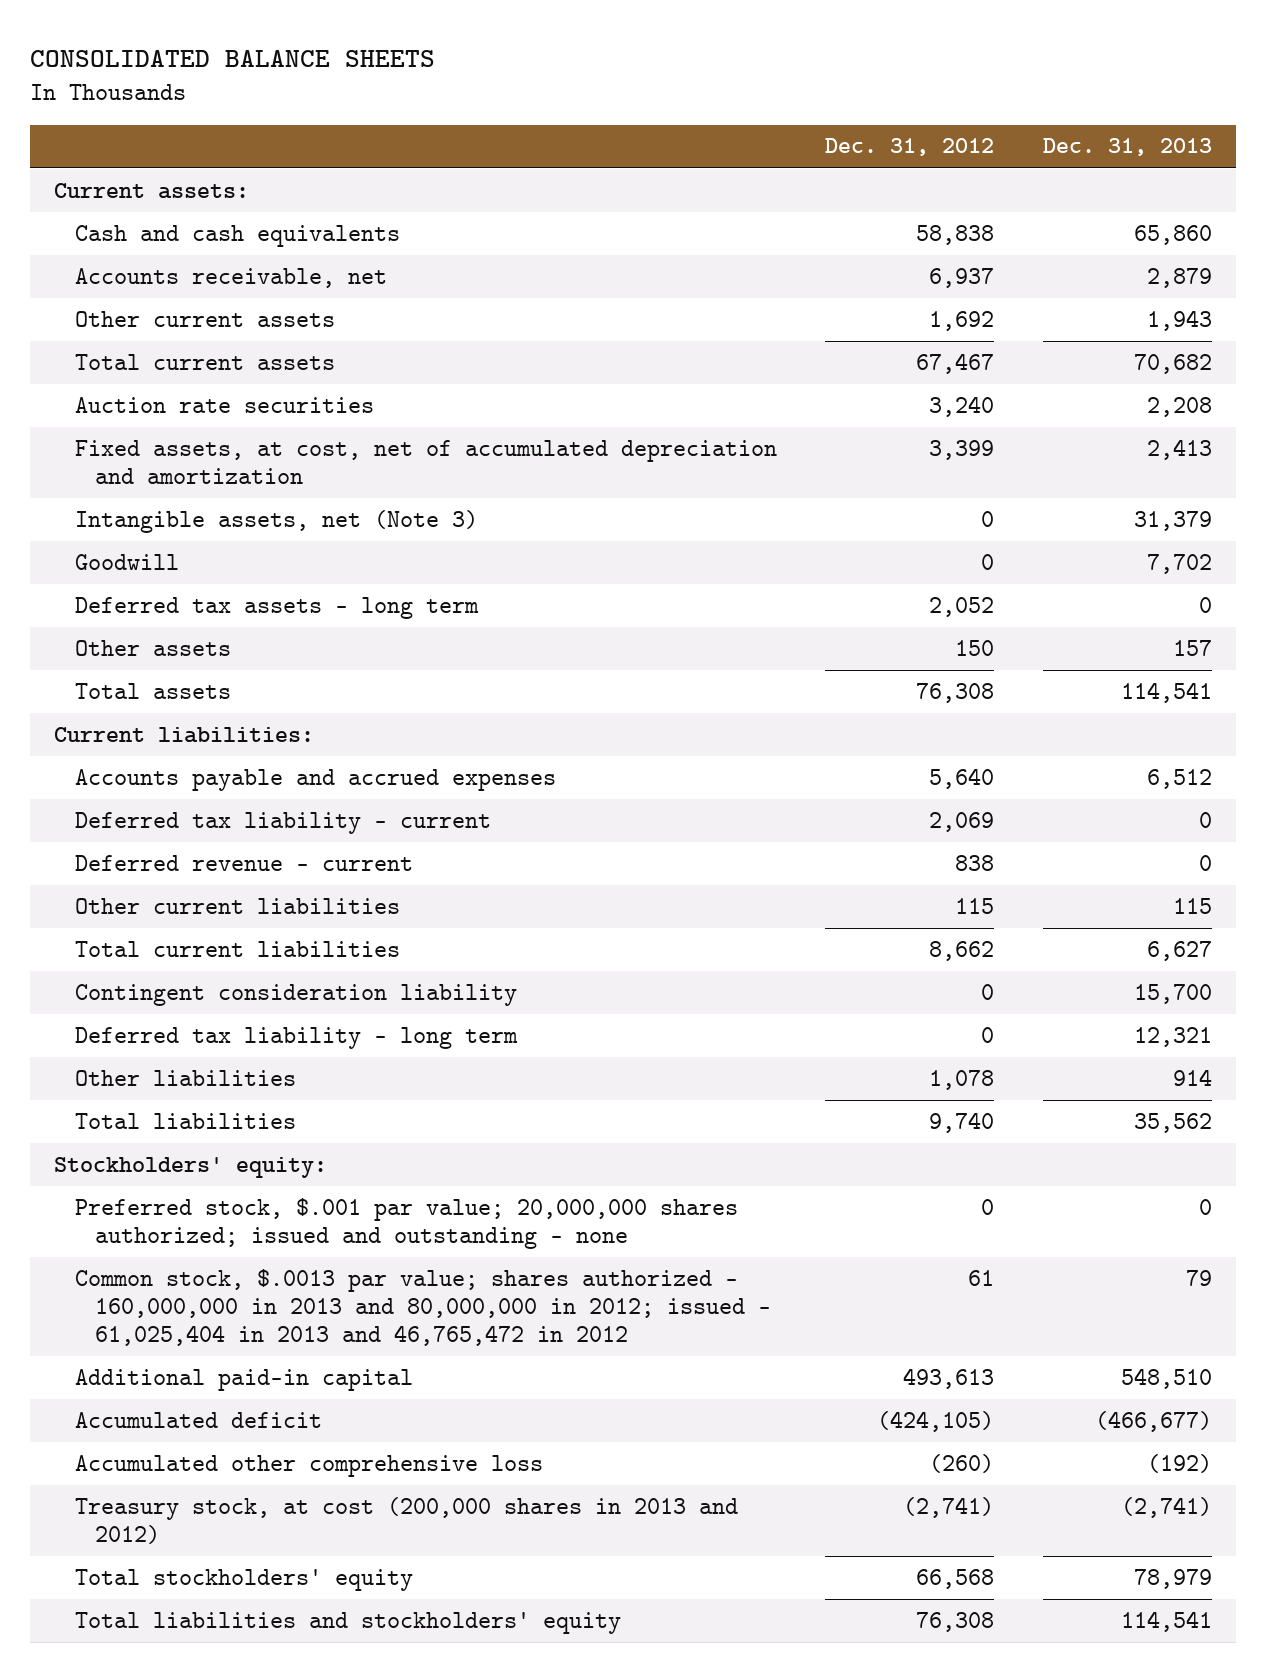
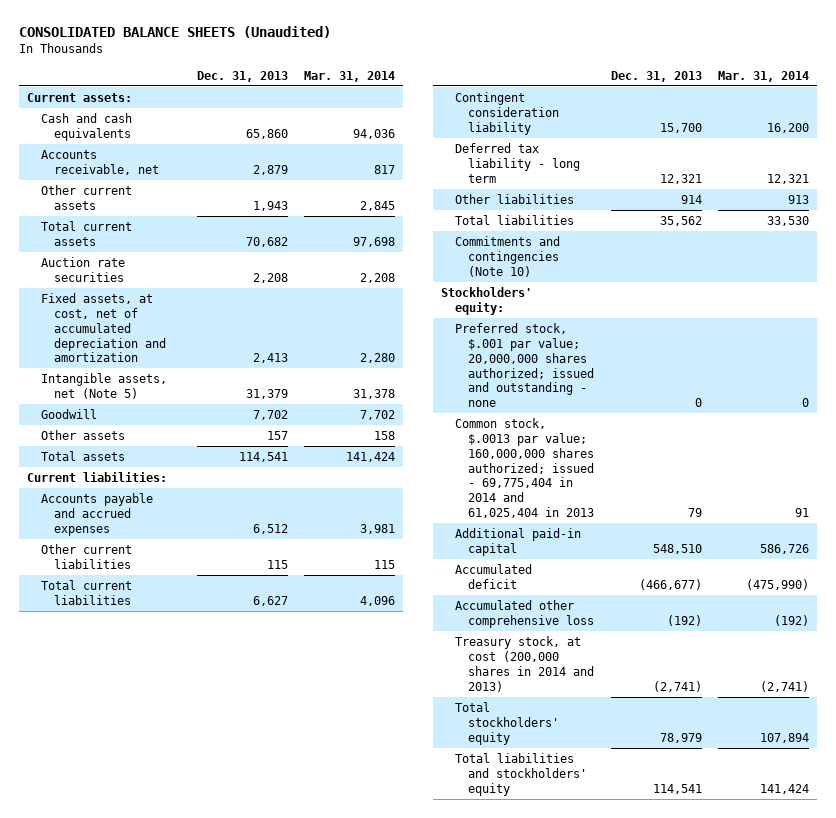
[29,50,435,68] CONSOLIDATED BALANCE SHEETS -> [18,26,331,39] CONSOLIDATED BALANCE SHEETS (Unaudited)
[825,138,995,157] Dec. 31, 2012 -> none
none -> [303,70,395,82] Mar. 31, 2014
[74,509,478,533] Intangible assets, net (Note 3) -> [40,372,167,399] Intangible assets, net (Note 5)
[74,596,479,619] Deferred tax assets - long term -> none
[74,811,491,834] Deferred tax liability - current -> none
[74,854,413,871] Deferred revenue - current -> none
none -> [454,235,560,277] Commitments and contingencies (Note 10)
[74,1268,772,1347] Common stock, $.0013 par value; shares authorized - 160,000,000 in 2013 and 80,000,000 in 2012; issued - 61,025,404 in 2013 and 46,765,472 in 2012 -> [454,417,595,519] Common stock, $.0013 par value; 160,000,000 shares authorized; issued - 69,775,404 in 2014 and 61,025,404 in 2013
[74,1496,738,1544] Treasury stock, at cost (200,000 shares in 2013 and 2012) -> [454,635,595,692] Treasury stock, at cost (200,000 shares in 2014 and 2013)

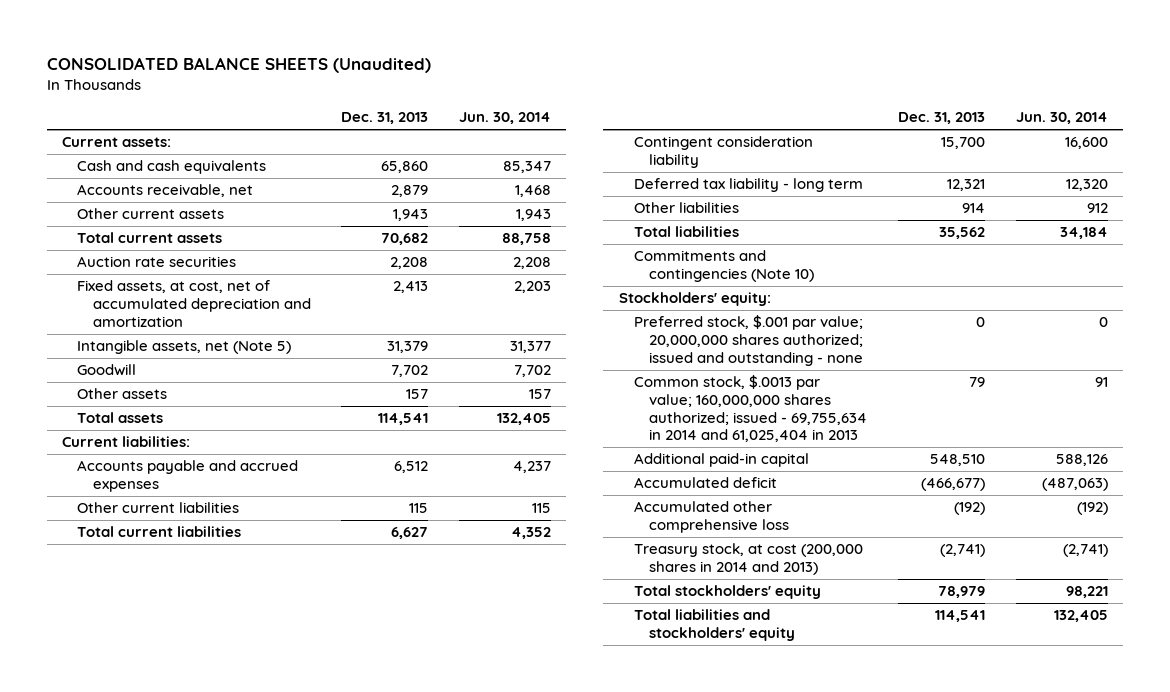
[303,70,395,82] Mar. 31, 2014 -> none
none -> [458,112,551,125] Jun. 30, 2014
[454,417,595,519] Common stock, $.0013 par value; 160,000,000 shares authorized; issued - 69,775,404 in 2014 and 61,025,404 in 2013 -> [634,375,868,443] Common stock, $.0013 par value; 160,000,000 shares authorized; issued - 69,755,634 in 2014 and 61,025,404 in 2013

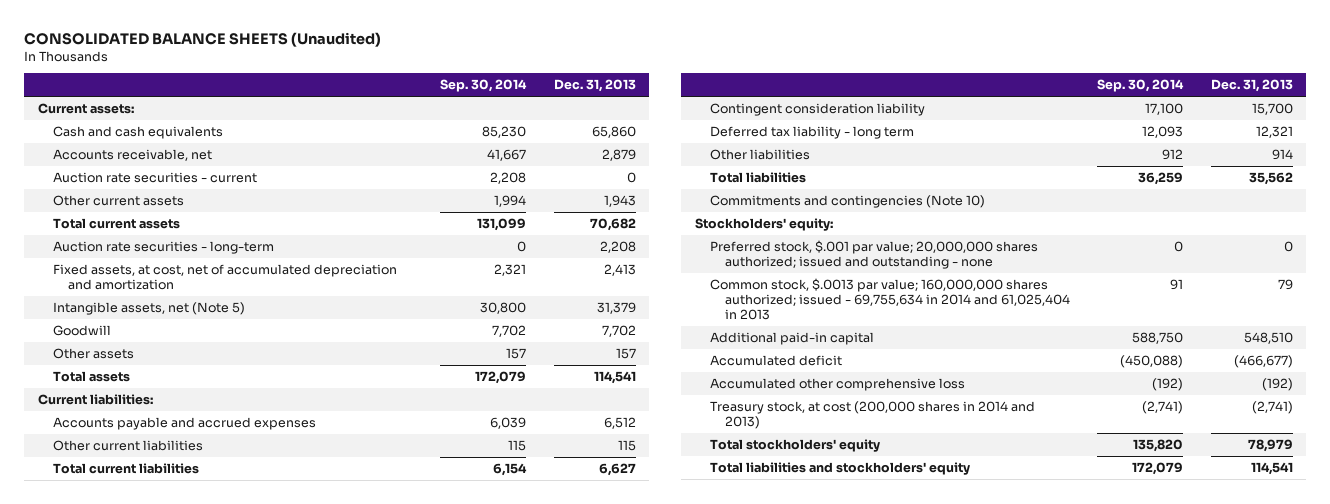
[458,112,551,125] Jun. 30, 2014 -> none
none -> [440,79,528,93] Sep. 30, 2014
none -> [52,171,257,183] Auction rate securities - current
[77,256,237,268] Auction rate securities -> [52,240,274,254] Auction rate securities - long-term

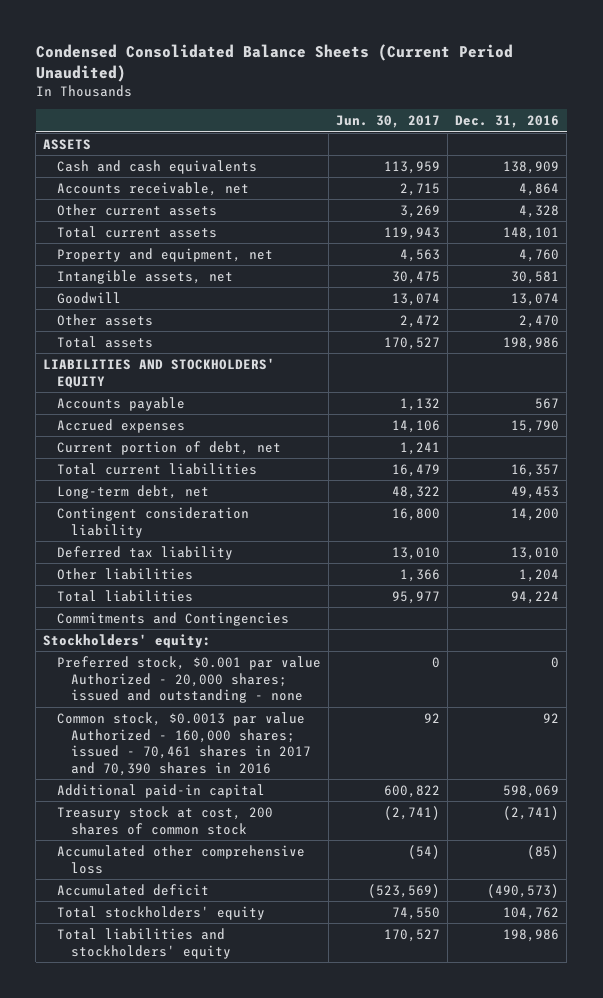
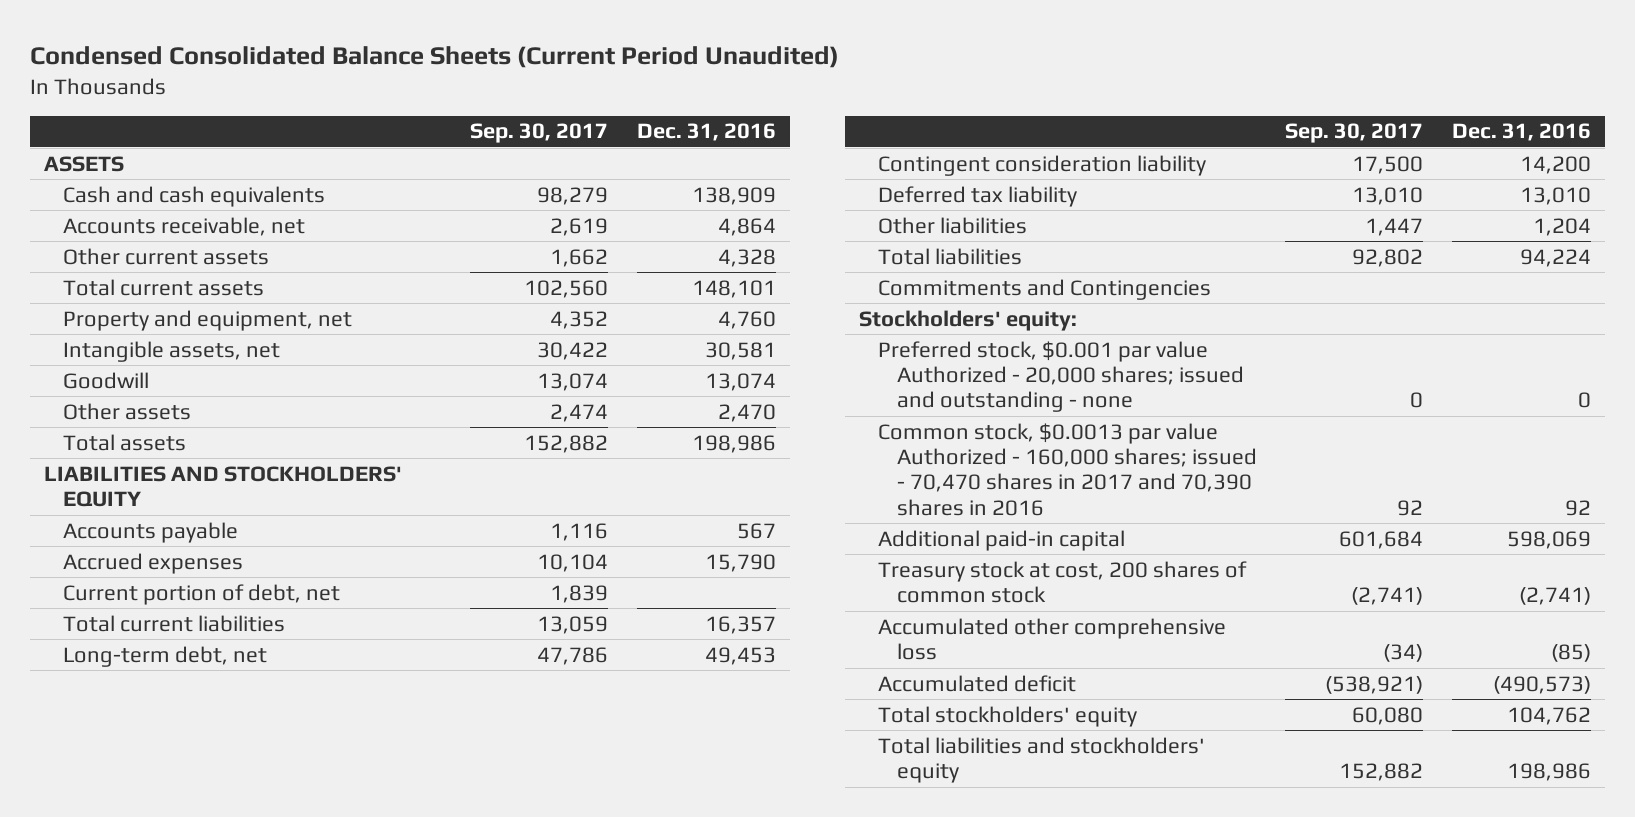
[336,115,441,129] Jun. 30, 2017 -> none
none -> [470,123,609,144] Sep. 30, 2017
[56,711,311,776] Common stock, $0.0013 par value Authorized - 160,000 shares; issued - 70,461 shares in 2017 and 70,390 shares in 2016 -> [878,422,1257,516] Common stock, $0.0013 par value Authorized - 160,000 shares; issued - 70,470 shares in 2017 and 70,390 shares in 2016

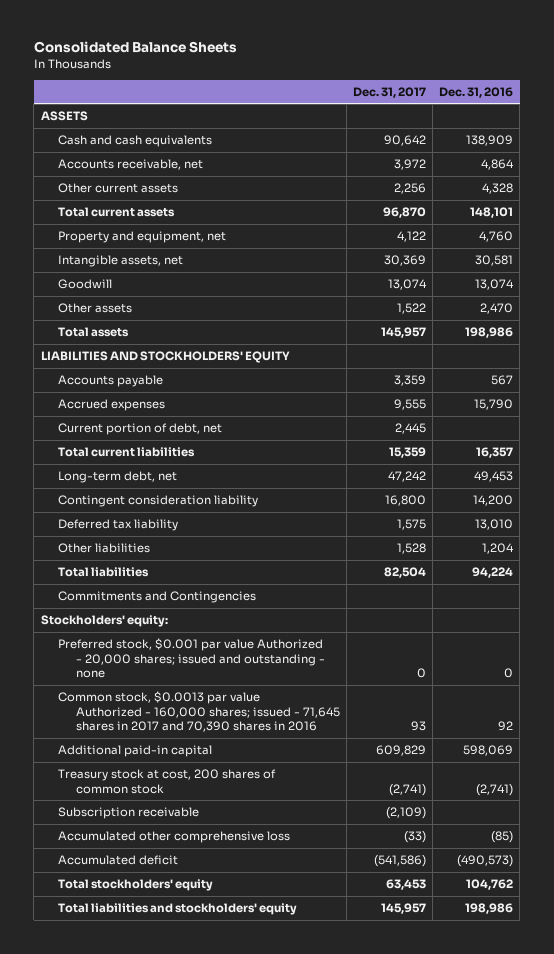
[29,45,839,68] Condensed Consolidated Balance Sheets (Current Period Unaudited) -> [33,41,237,54] Consolidated Balance Sheets
[470,123,609,144] Sep. 30, 2017 -> none
none -> [352,86,426,98] Dec. 31, 2017
[878,422,1257,516] Common stock, $0.0013 par value Authorized - 160,000 shares; issued - 70,470 shares in 2017 and 70,390 shares in 2016 -> [58,691,340,732] Common stock, $0.0013 par value Authorized - 160,000 shares; issued - 71,645 shares in 2017 and 70,390 shares in 2016
none -> [58,807,200,820] Subscription receivable

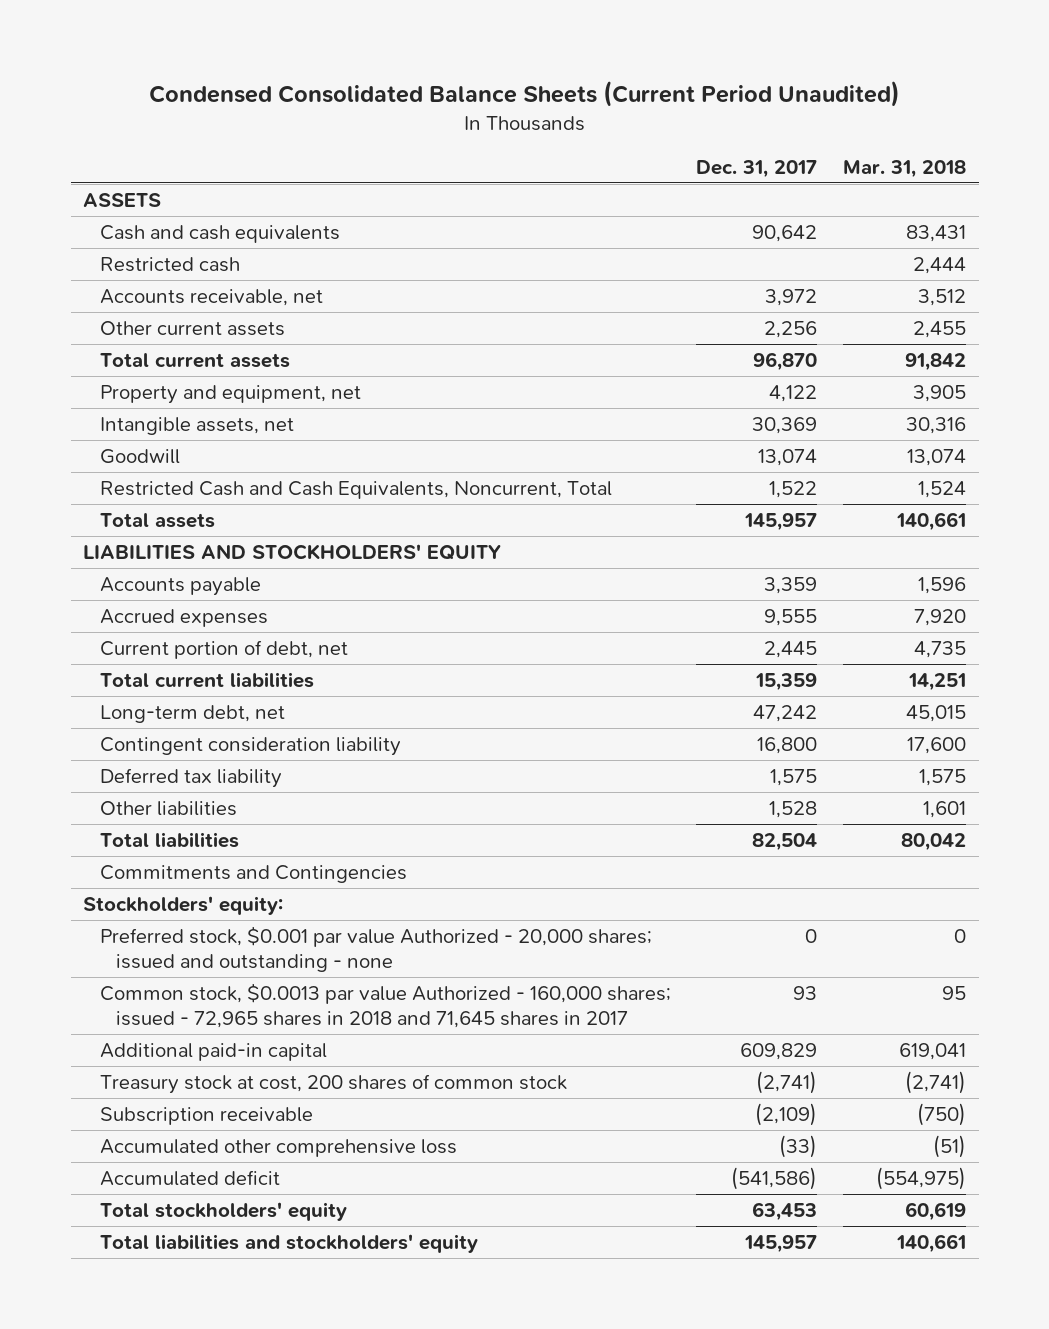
[33,41,237,54] Consolidated Balance Sheets -> [148,81,900,108] Condensed Consolidated Balance Sheets (Current Period Unaudited)
[439,86,514,98] Dec. 31, 2016 -> none
none -> [842,159,966,178] Mar. 31, 2018
none -> [99,256,240,272] Restricted cash
[58,303,133,314] Other assets -> [99,480,612,499] Restricted Cash and Cash Equivalents, Noncurrent, Total
[58,691,340,732] Common stock, $0.0013 par value Authorized - 160,000 shares; issued - 71,645 shares in 2017 and 70,390 shares in 2016 -> [99,982,671,1028] Common stock, $0.0013 par value Authorized - 160,000 shares; issued - 72,965 shares in 2018 and 71,645 shares in 2017

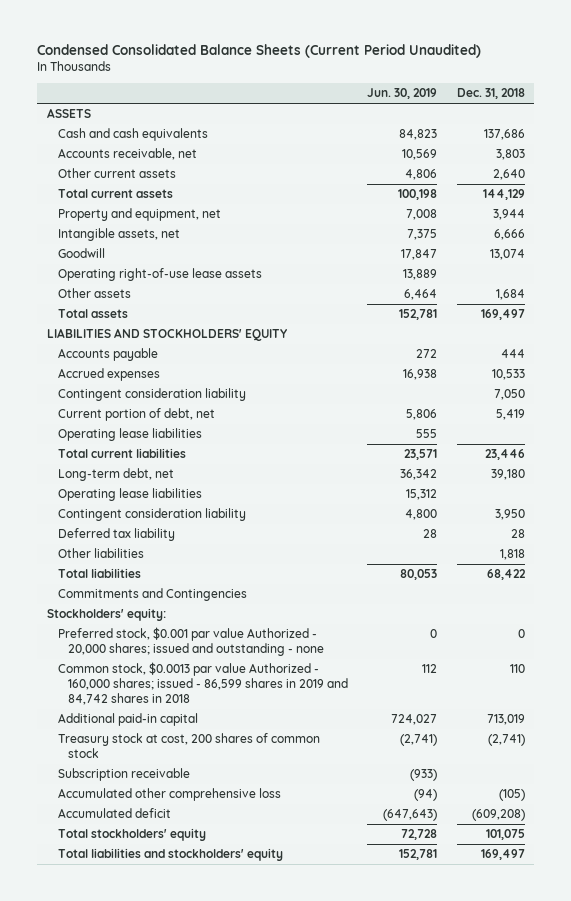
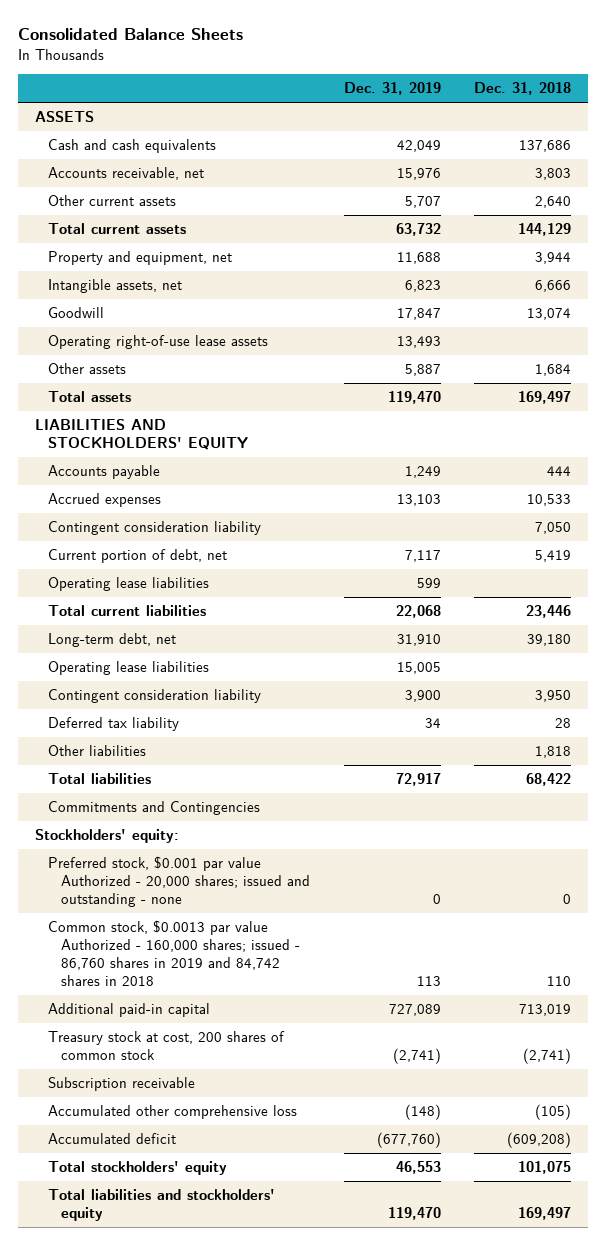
[37,44,482,59] Condensed Consolidated Balance Sheets (Current Period Unaudited) -> [17,28,243,41] Consolidated Balance Sheets
[367,88,438,100] Jun. 30, 2019 -> none
none -> [343,82,441,96] Dec. 31, 2019
[57,662,349,705] Common stock, $0.0013 par value Authorized - 160,000 shares; issued - 86,599 shares in 2019 and 84,742 shares in 2018 -> [47,920,301,986] Common stock, $0.0013 par value Authorized - 160,000 shares; issued - 86,760 shares in 2019 and 84,742 shares in 2018

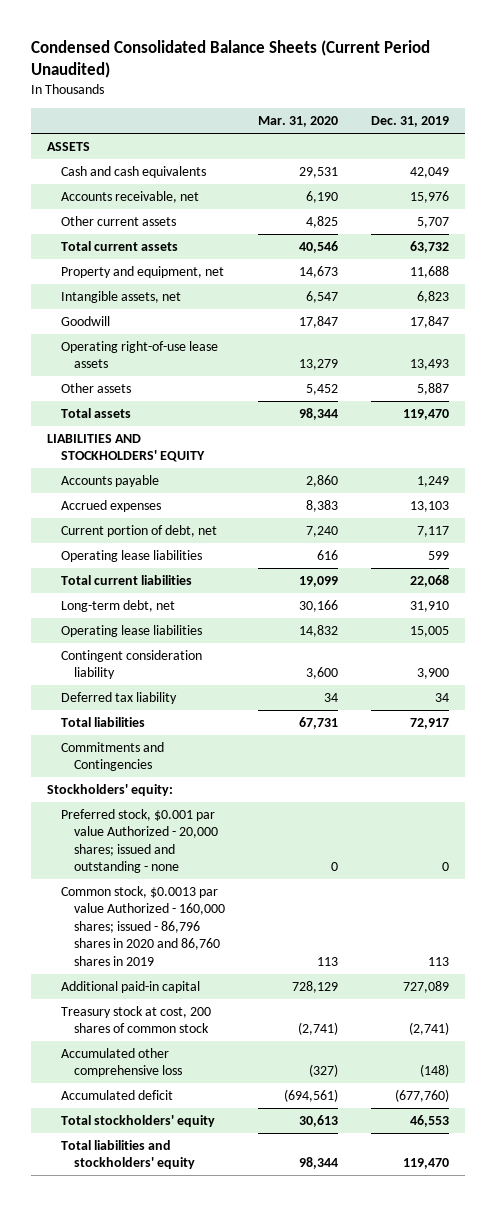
[17,28,243,41] Consolidated Balance Sheets -> [31,40,431,79] Condensed Consolidated Balance Sheets (Current Period Unaudited)
[474,82,572,96] Dec. 31, 2018 -> none
none -> [258,116,339,128] Mar. 31, 2020
[47,521,261,536] Contingent consideration liability -> none
[47,745,146,757] Other liabilities -> none
[47,920,301,986] Common stock, $0.0013 par value Authorized - 160,000 shares; issued - 86,760 shares in 2019 and 84,742 shares in 2018 -> [60,885,226,966] Common stock, $0.0013 par value Authorized - 160,000 shares; issued - 86,796 shares in 2020 and 86,760 shares in 2019
[47,1077,195,1092] Subscription receivable -> none

